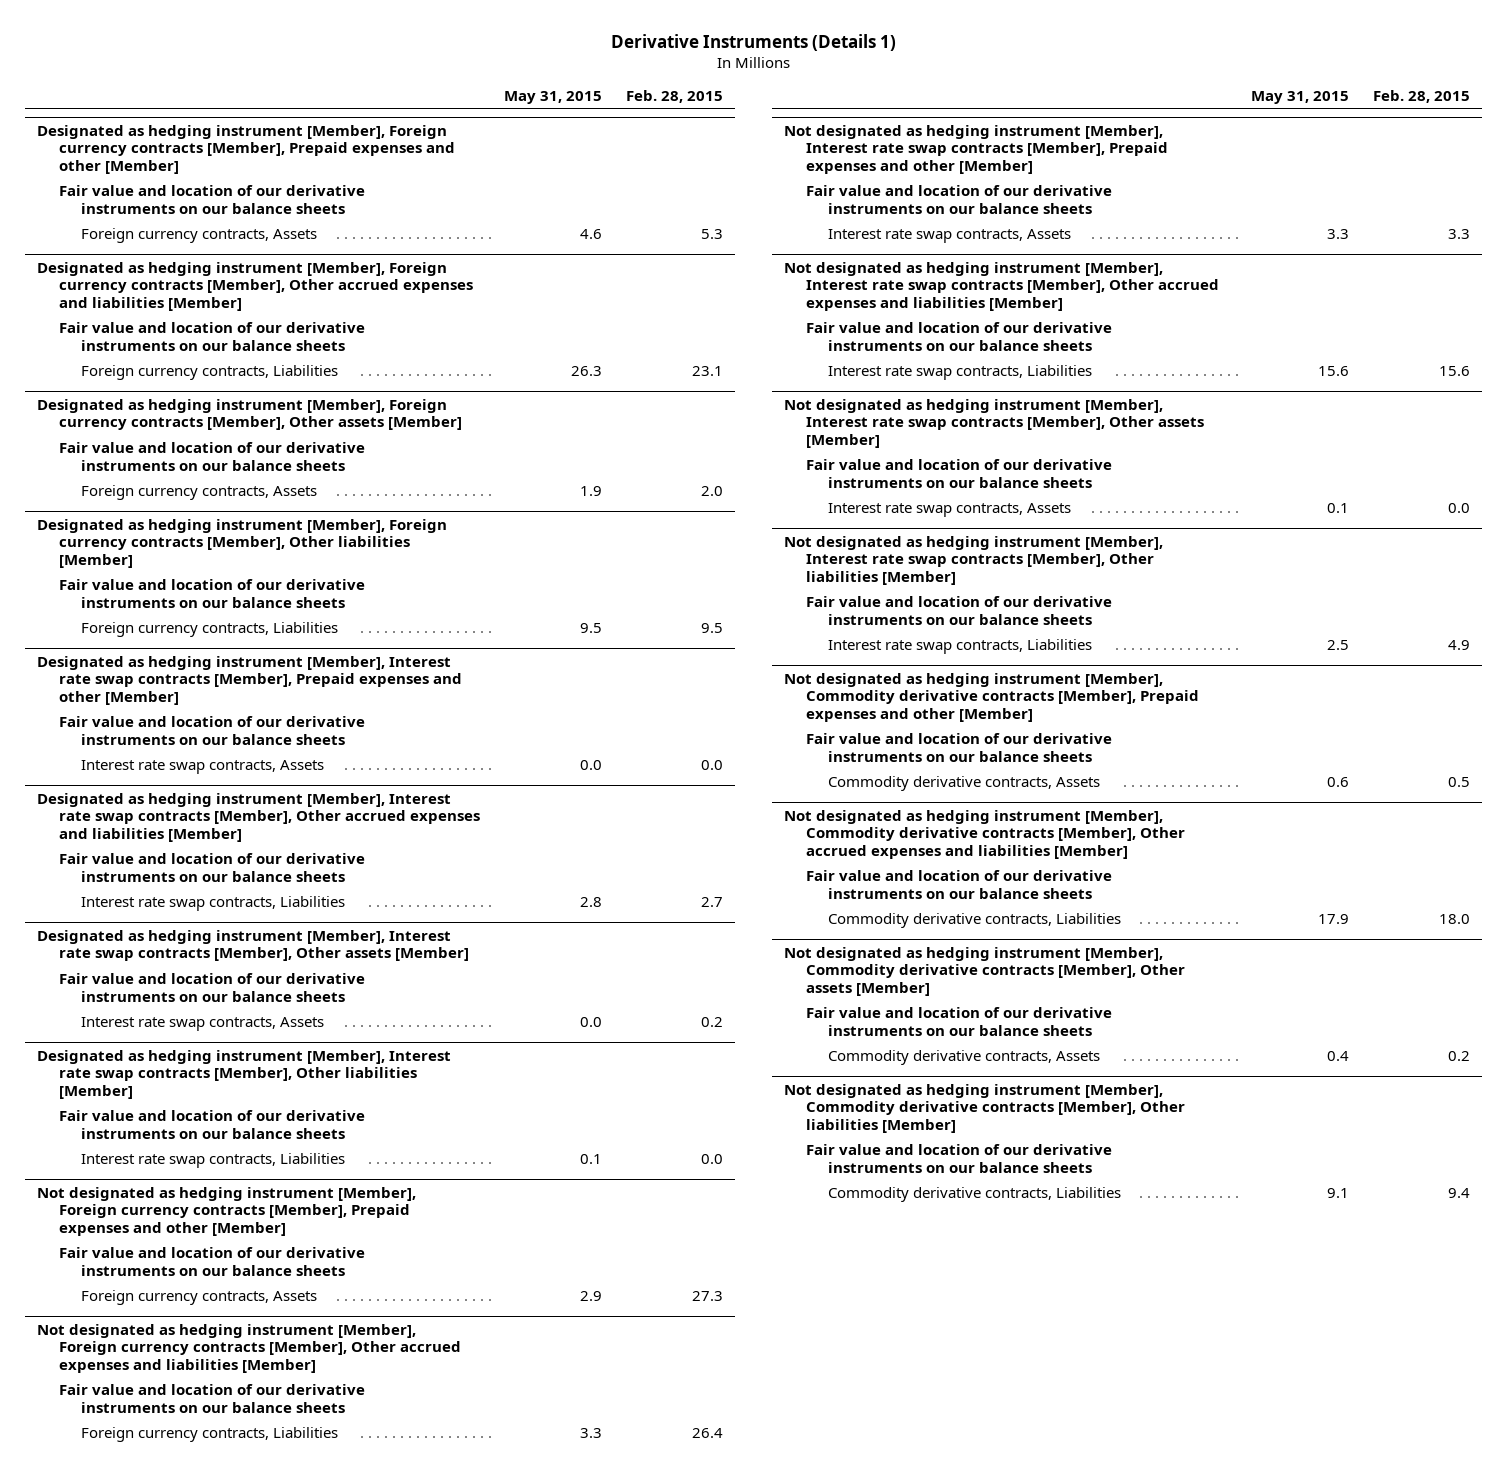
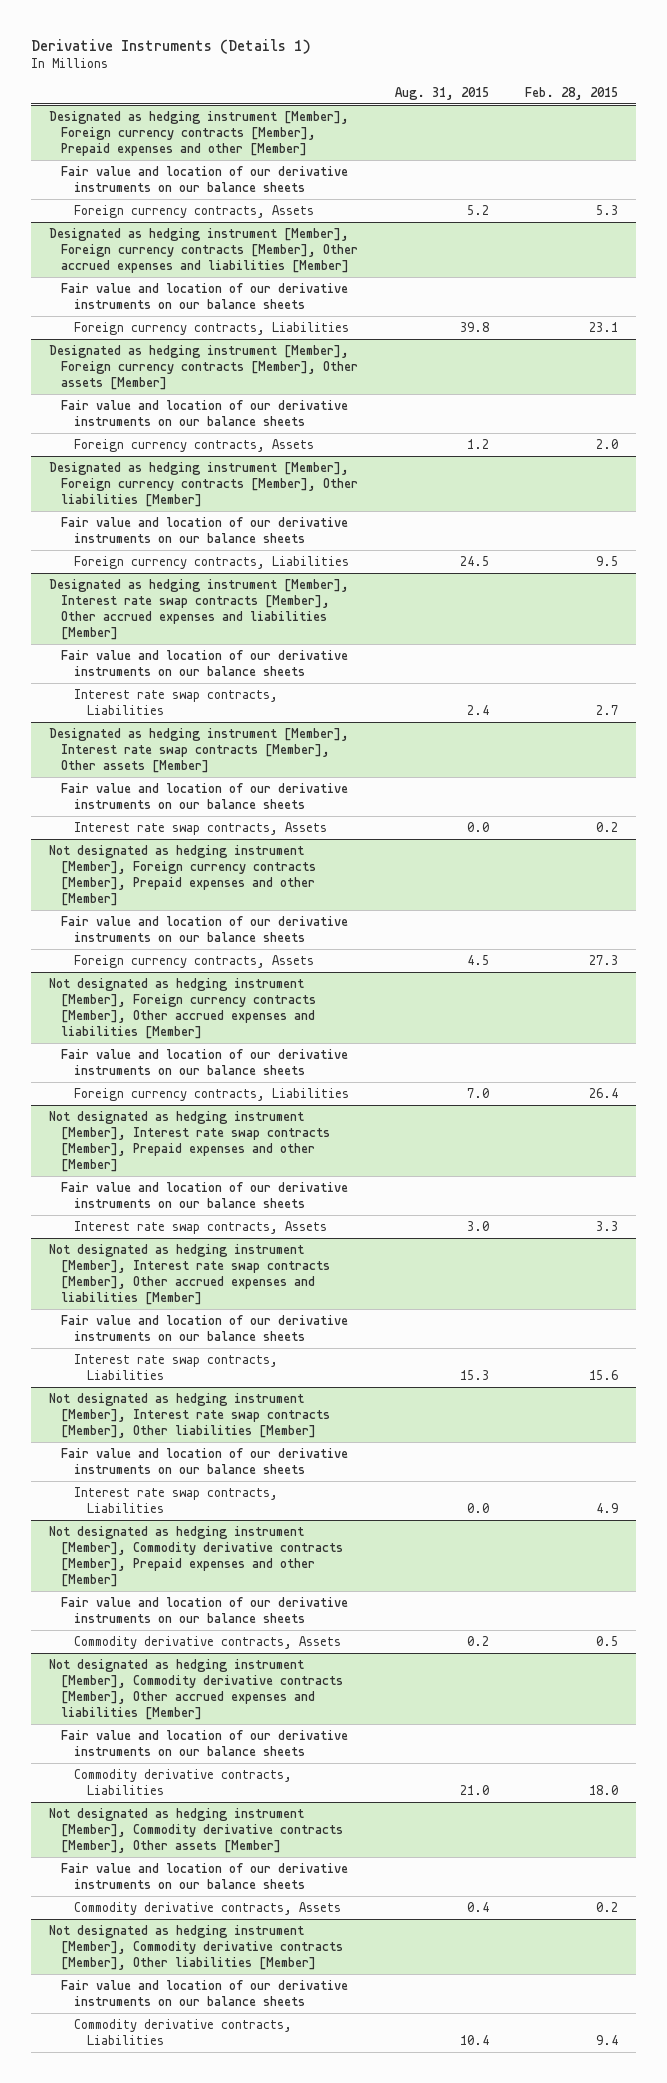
[503,91,602,105] May 31, 2015 -> none
none -> [394,86,489,100] Aug. 31, 2015
[36,655,462,705] Designated as hedging instrument [Member], Interest rate swap contracts [Member], Prepaid expenses and other [Member] -> none
[58,716,365,745] Fair value and location of our derivative instruments on our balance sheets -> none
[80,760,324,775] Interest rate swap contracts, Assets -> none
[36,1049,451,1099] Designated as hedging instrument [Member], Interest rate swap contracts [Member], Other liabilities [Member] -> none
[58,1110,365,1139] Fair value and location of our derivative instruments on our balance sheets -> none
[80,1153,345,1169] Interest rate swap contracts, Liabilities -> none
[784,398,1205,448] Not designated as hedging instrument [Member], Interest rate swap contracts [Member], Other assets [Member] -> none
[806,459,1113,488] Fair value and location of our derivative instruments on our balance sheets -> none
[828,503,1072,518] Interest rate swap contracts, Assets -> none

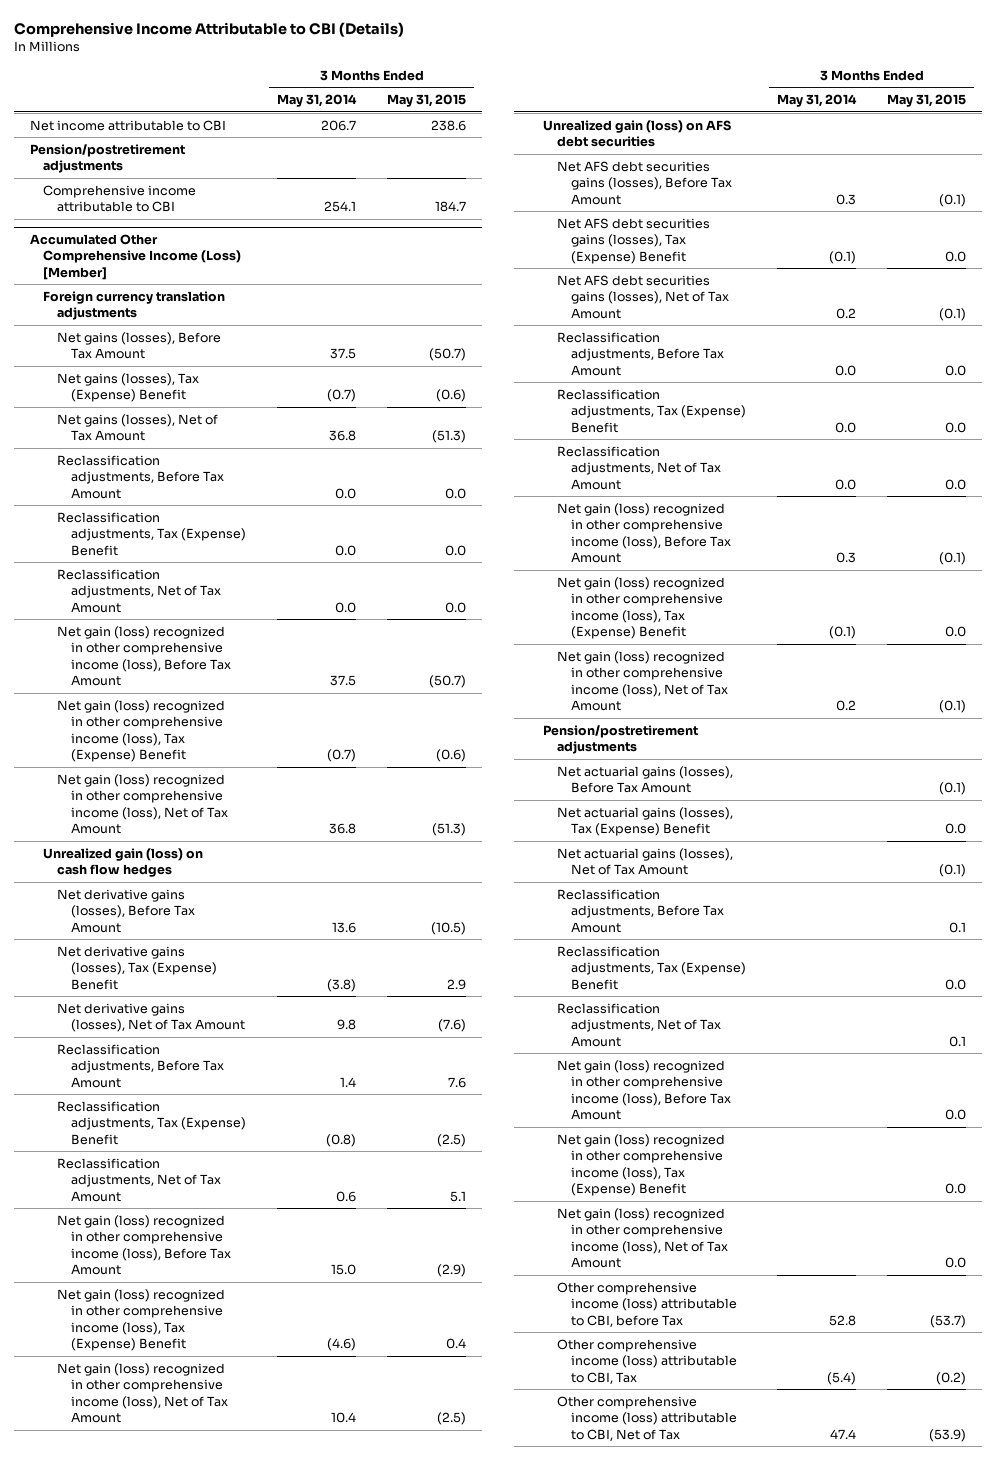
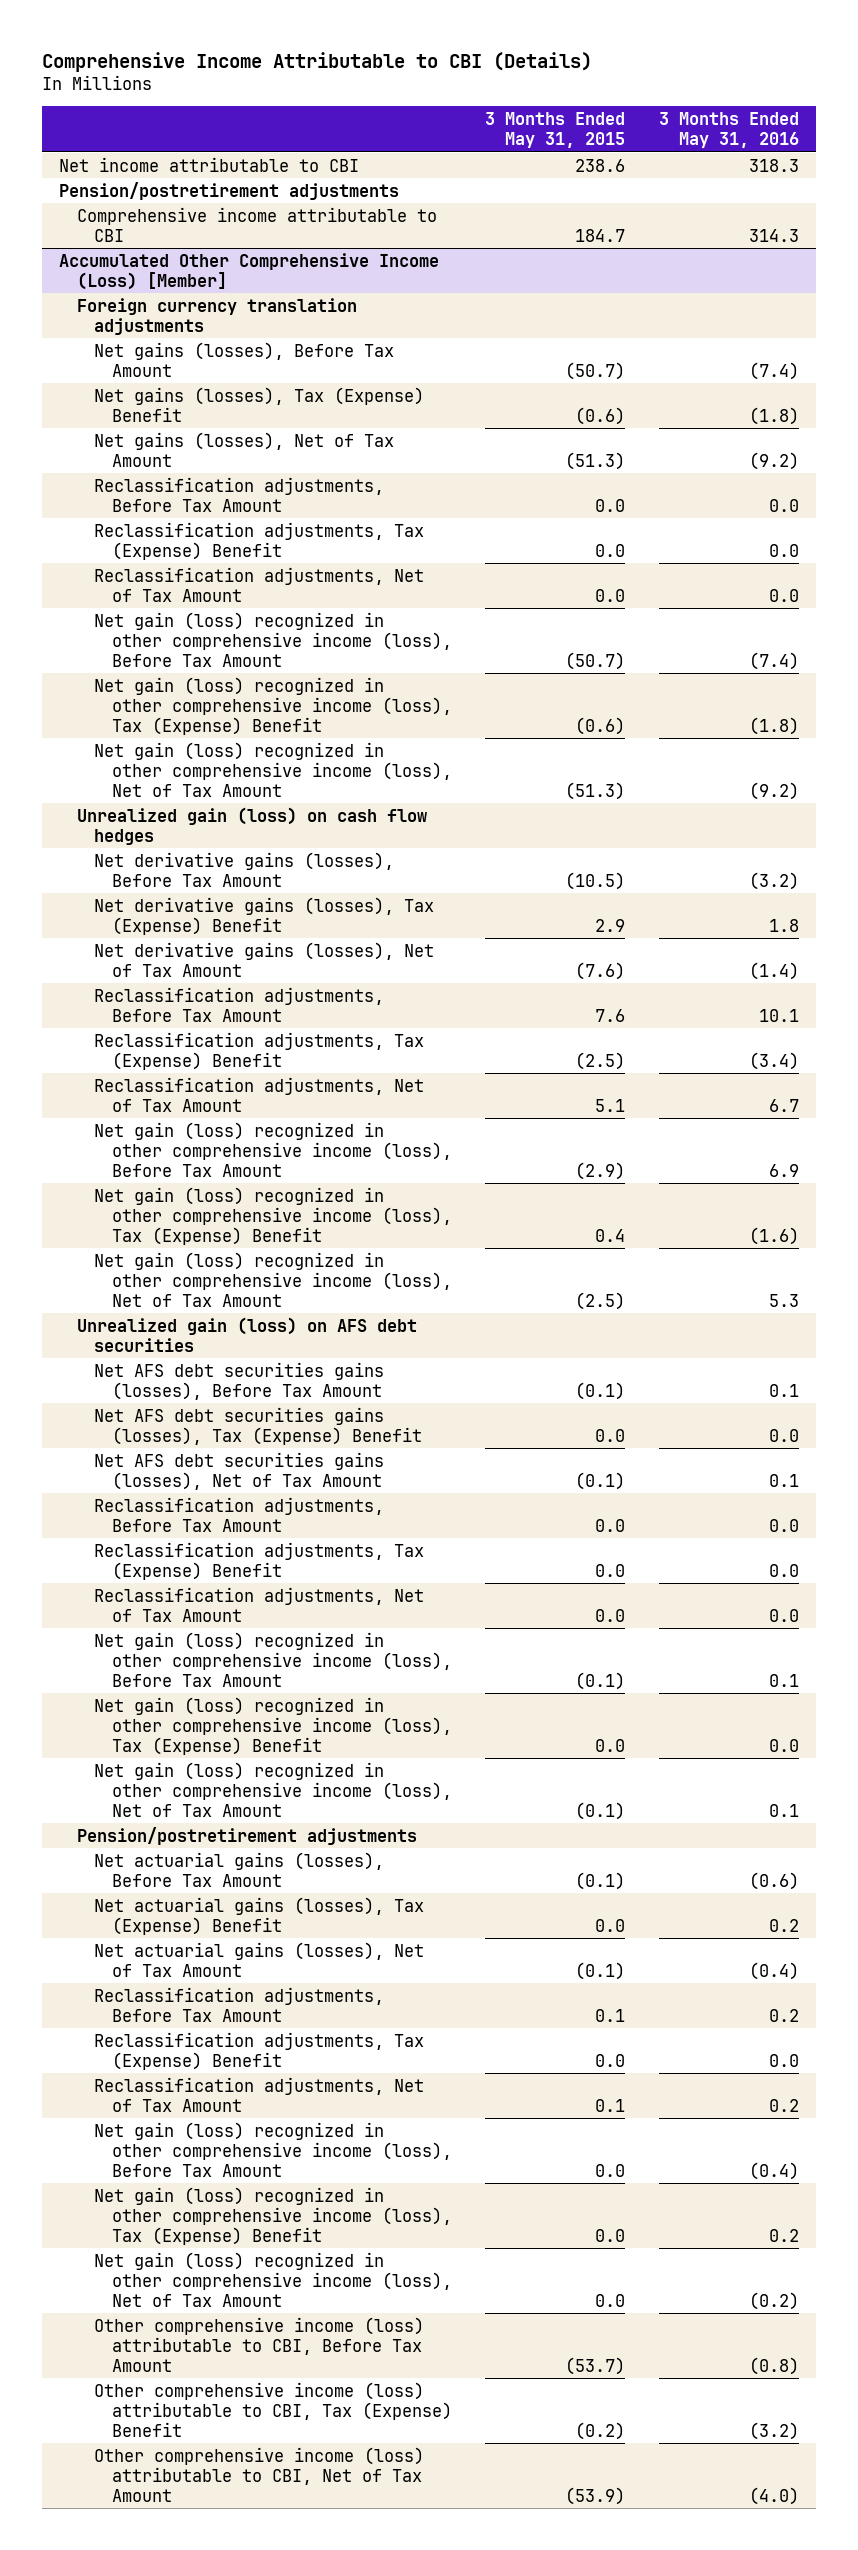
[277,94,358,108] May 31, 2014 -> none
none -> [658,112,799,149] 3 Months Ended May 31, 2016
[556,1281,737,1327] Other comprehensive income (loss) attributable to CBI, before Tax -> [94,2316,425,2372] Other comprehensive income (loss) attributable to CBI, Before Tax Amount
[556,1338,737,1384] Other comprehensive income (loss) attributable to CBI, Tax -> [94,2381,452,2437] Other comprehensive income (loss) attributable to CBI, Tax (Expense) Benefit
[556,1395,737,1441] Other comprehensive income (loss) attributable to CBI, Net of Tax -> [94,2446,425,2502] Other comprehensive income (loss) attributable to CBI, Net of Tax Amount

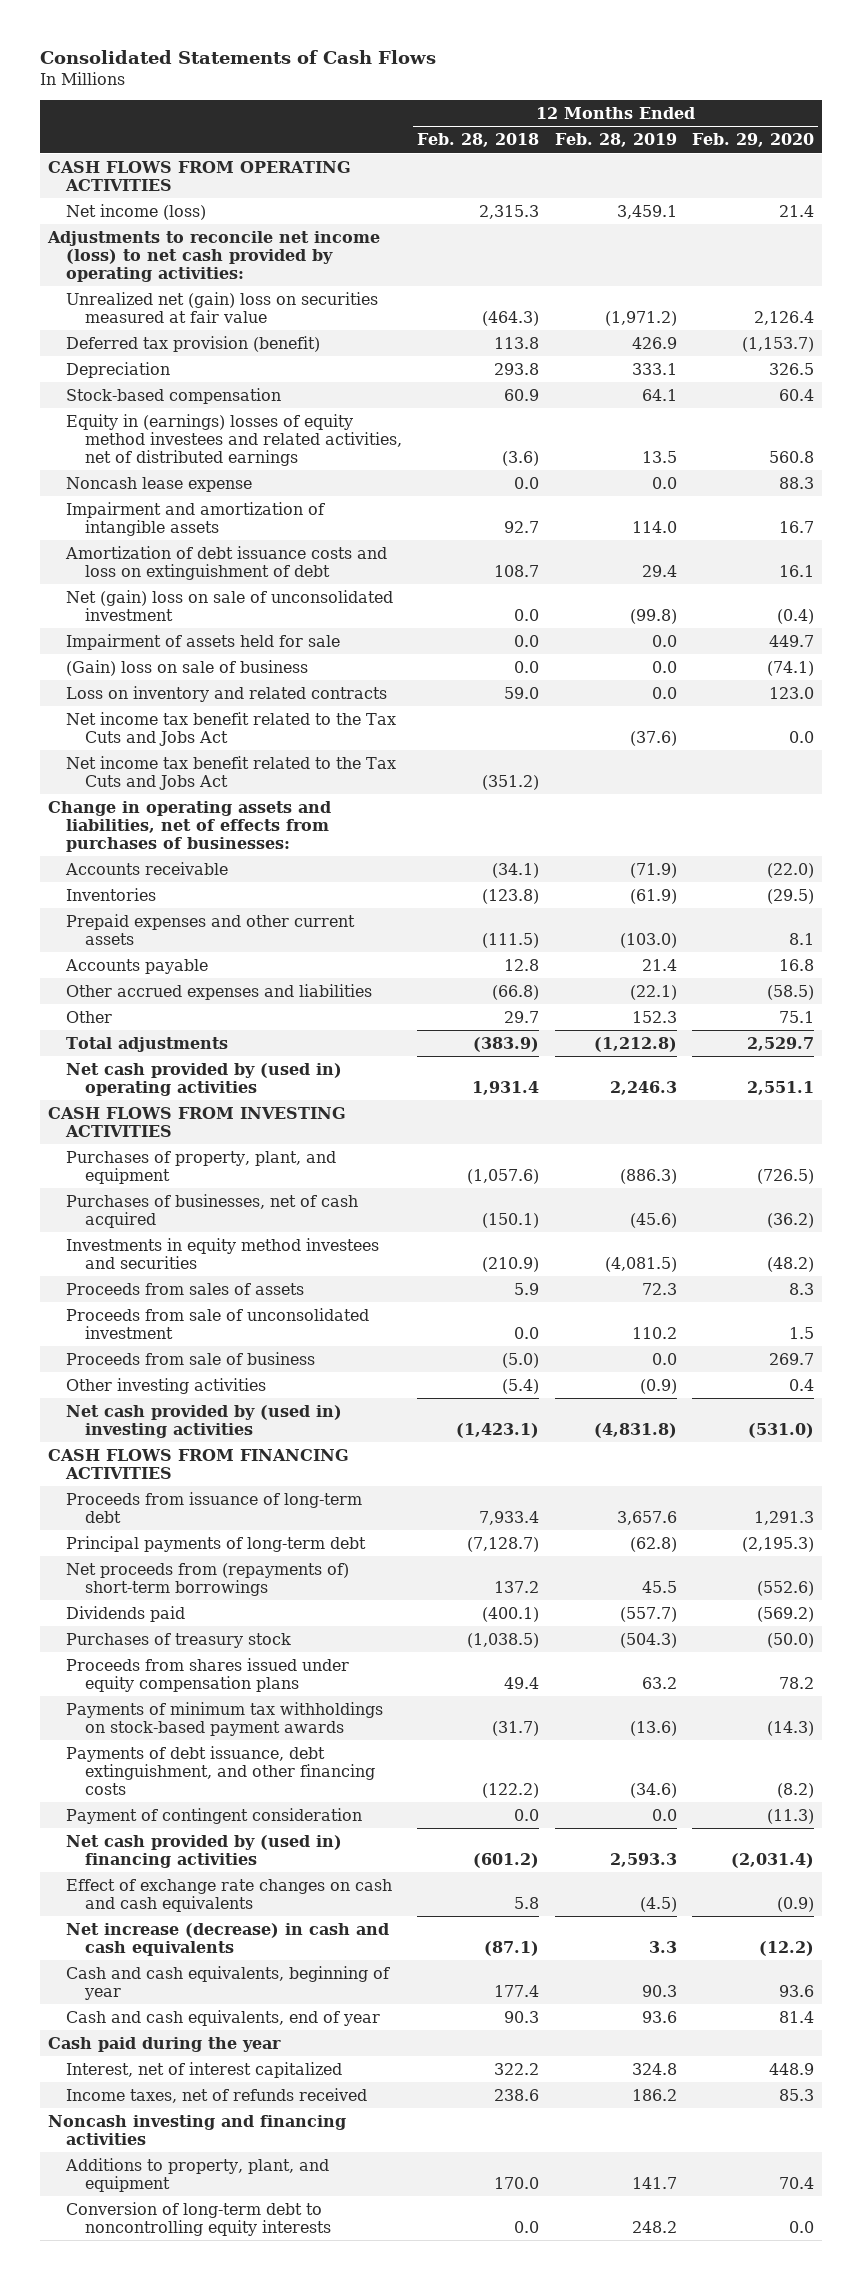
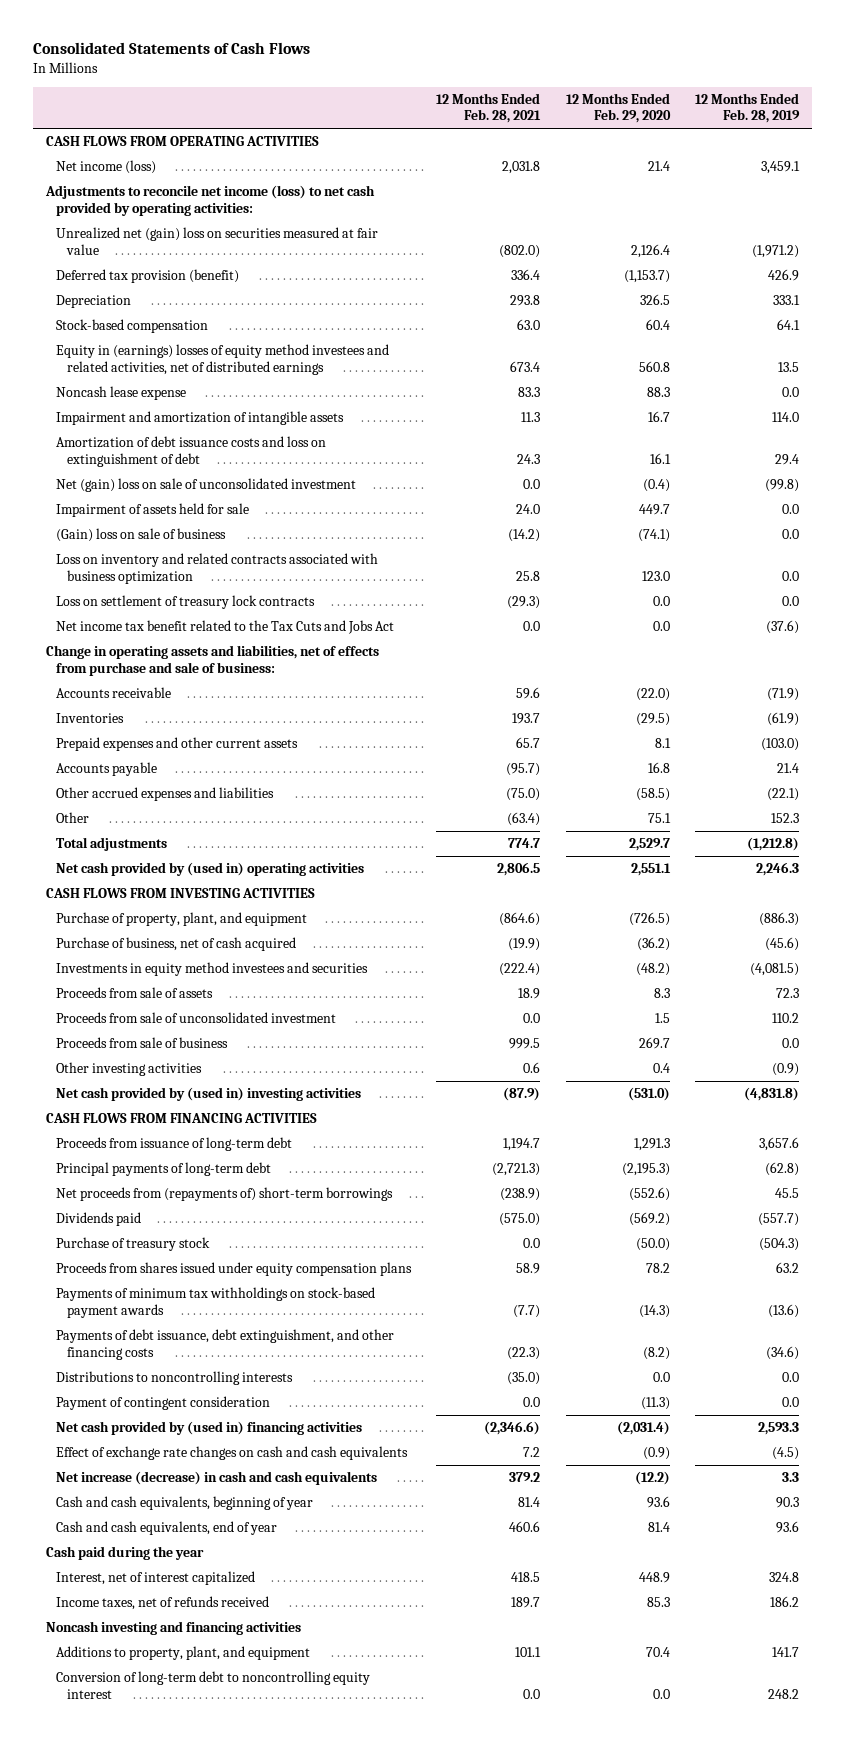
[417,133,540,148] Feb. 28, 2018 -> none
none -> [436,92,542,124] 12 Months Ended Feb. 28, 2021
[66,685,388,702] Loss on inventory and related contracts -> [56,553,379,584] Loss on inventory and related contracts associated with business optimization
none -> [56,595,316,610] Loss on settlement of treasury lock contracts
[66,755,397,790] Net income tax benefit related to the Tax Cuts and Jobs Act -> none
[47,800,331,852] Change in operating assets and liabilities, net of effects from purchases of businesses: -> [45,645,379,676] Change in operating assets and liabilities, net of effects from purchase and sale of business:
[66,1150,337,1184] Purchases of property, plant, and equipment -> [56,912,308,927] Purchase of property, plant, and equipment
[66,1193,359,1228] Purchases of businesses, net of cash acquired -> [56,937,297,952] Purchase of business, net of cash acquired
[66,1282,305,1295] Proceeds from sales of assets -> [56,987,214,999] Proceeds from sale of assets
[66,1632,292,1648] Purchases of treasury stock -> [56,1237,211,1252] Purchase of treasury stock
none -> [56,1371,294,1386] Distributions to noncontrolling interests
[66,2201,331,2236] Conversion of long-term debt to noncontrolling equity interests -> [56,1671,371,1699] Conversion of long-term debt to noncontrolling equity interest

